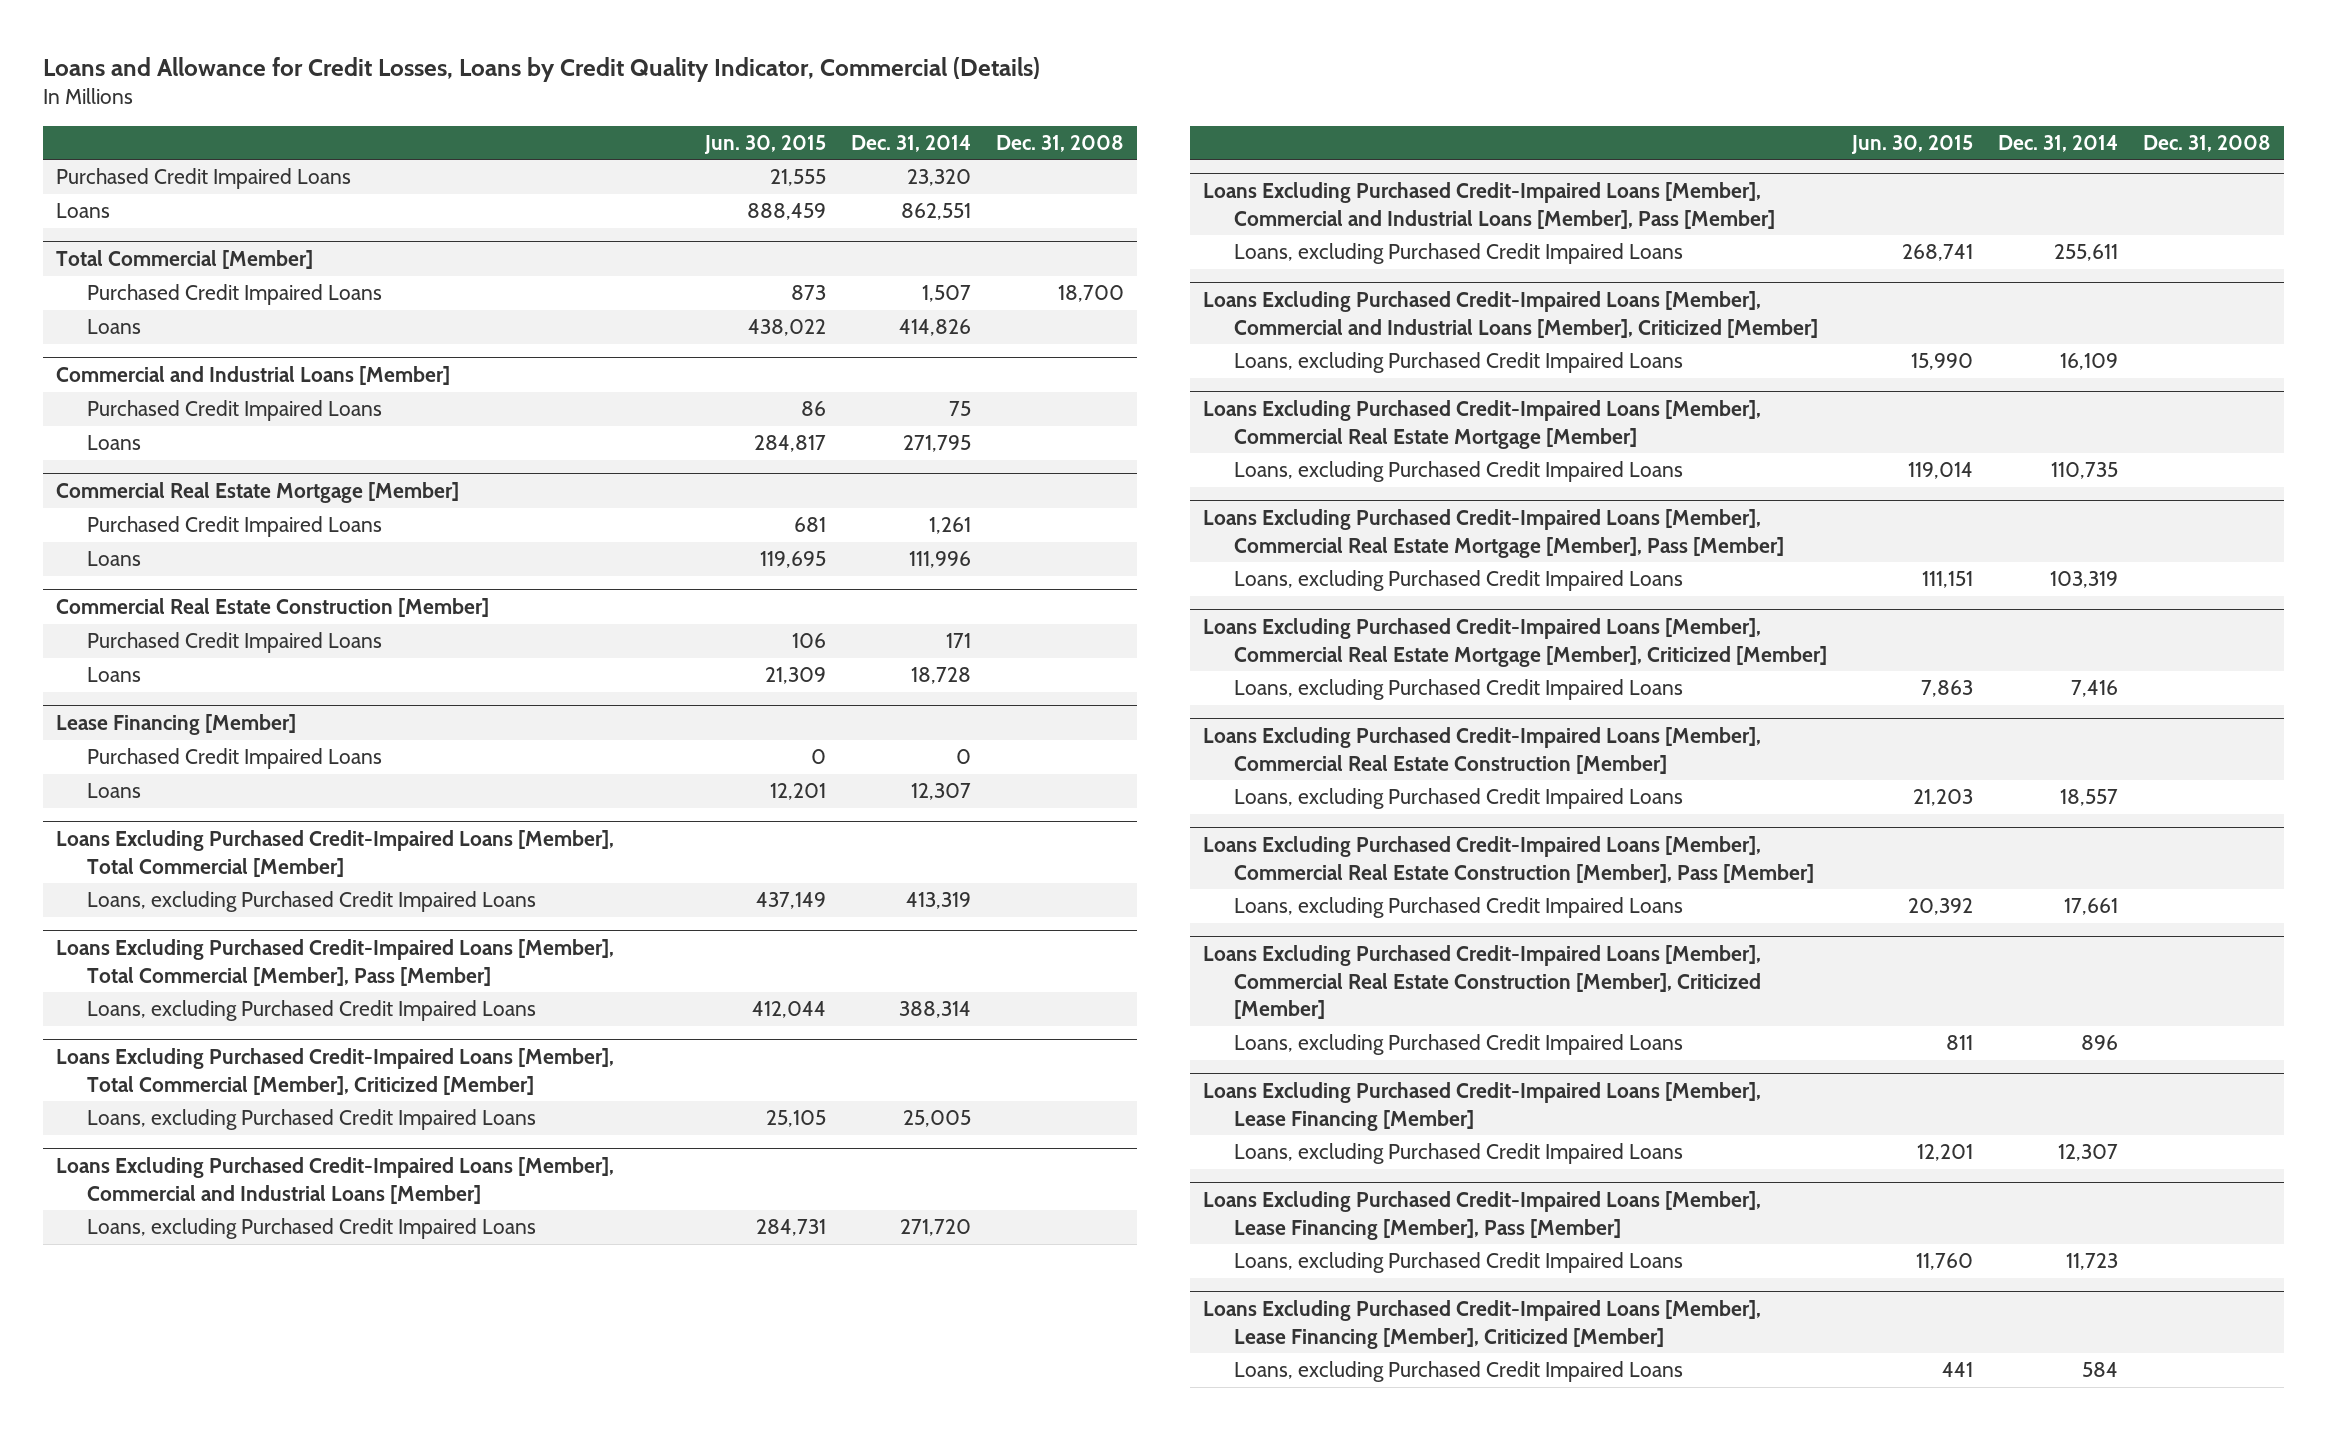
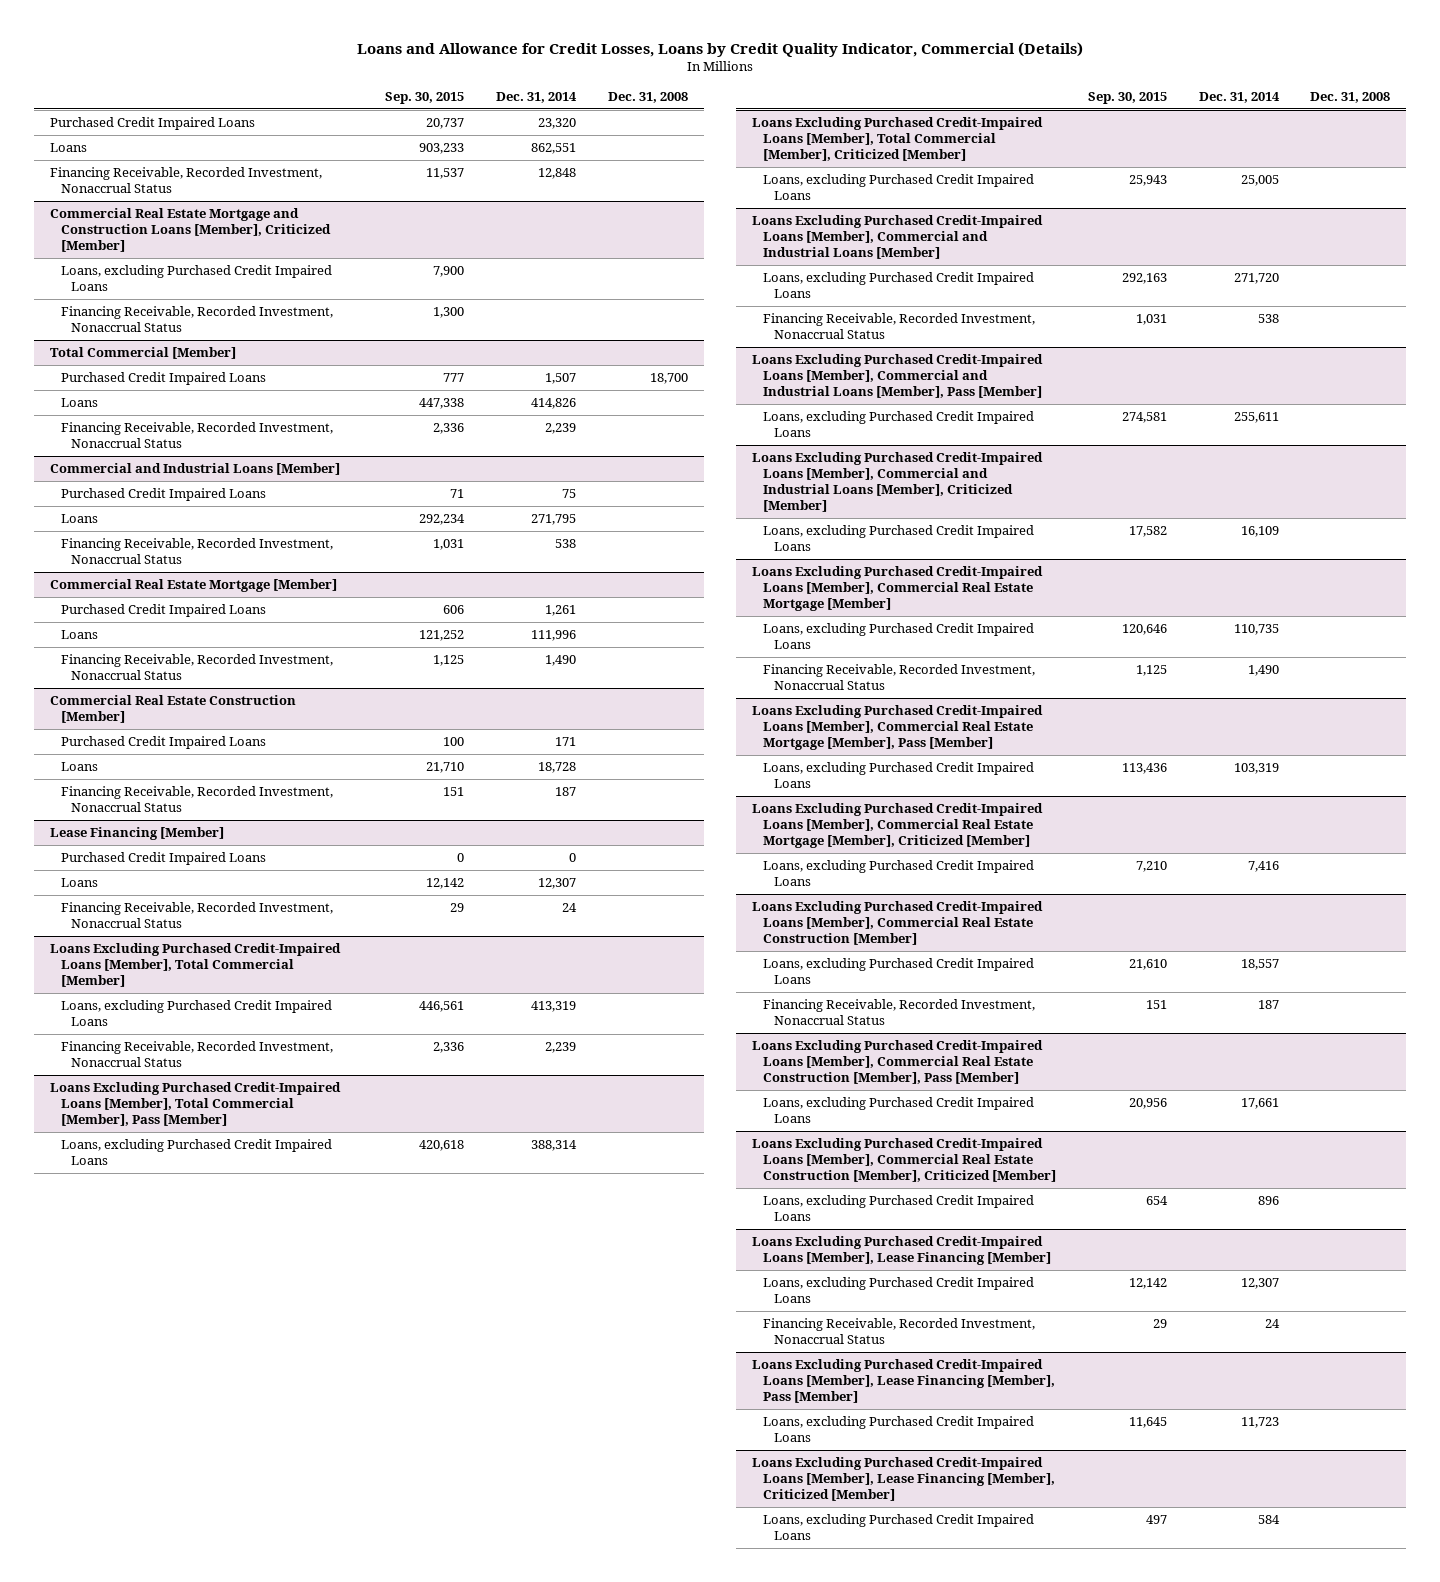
[703,134,826,154] Jun. 30, 2015 -> none
none -> [385,92,465,105] Sep. 30, 2015
none -> [49,167,322,194] Financing Receivable, Recorded Investment, Nonaccrual Status
none -> [49,208,331,253] Commercial Real Estate Mortgage and Construction Loans [Member], Criticized [Member]
none -> [60,265,332,292] Loans, excluding Purchased Credit Impaired Loans
none -> [60,306,333,333] Financing Receivable, Recorded Investment, Nonaccrual Status
none -> [60,422,333,449] Financing Receivable, Recorded Investment, Nonaccrual Status
none -> [60,538,333,565] Financing Receivable, Recorded Investment, Nonaccrual Status
none -> [60,654,333,681] Financing Receivable, Recorded Investment, Nonaccrual Status
none -> [60,786,333,813] Financing Receivable, Recorded Investment, Nonaccrual Status
none -> [60,902,333,929] Financing Receivable, Recorded Investment, Nonaccrual Status
none -> [60,1041,333,1068] Financing Receivable, Recorded Investment, Nonaccrual Status
none -> [762,313,1035,340] Financing Receivable, Recorded Investment, Nonaccrual Status
none -> [762,664,1035,691] Financing Receivable, Recorded Investment, Nonaccrual Status
none -> [762,999,1035,1026] Financing Receivable, Recorded Investment, Nonaccrual Status
none -> [762,1318,1035,1345] Financing Receivable, Recorded Investment, Nonaccrual Status

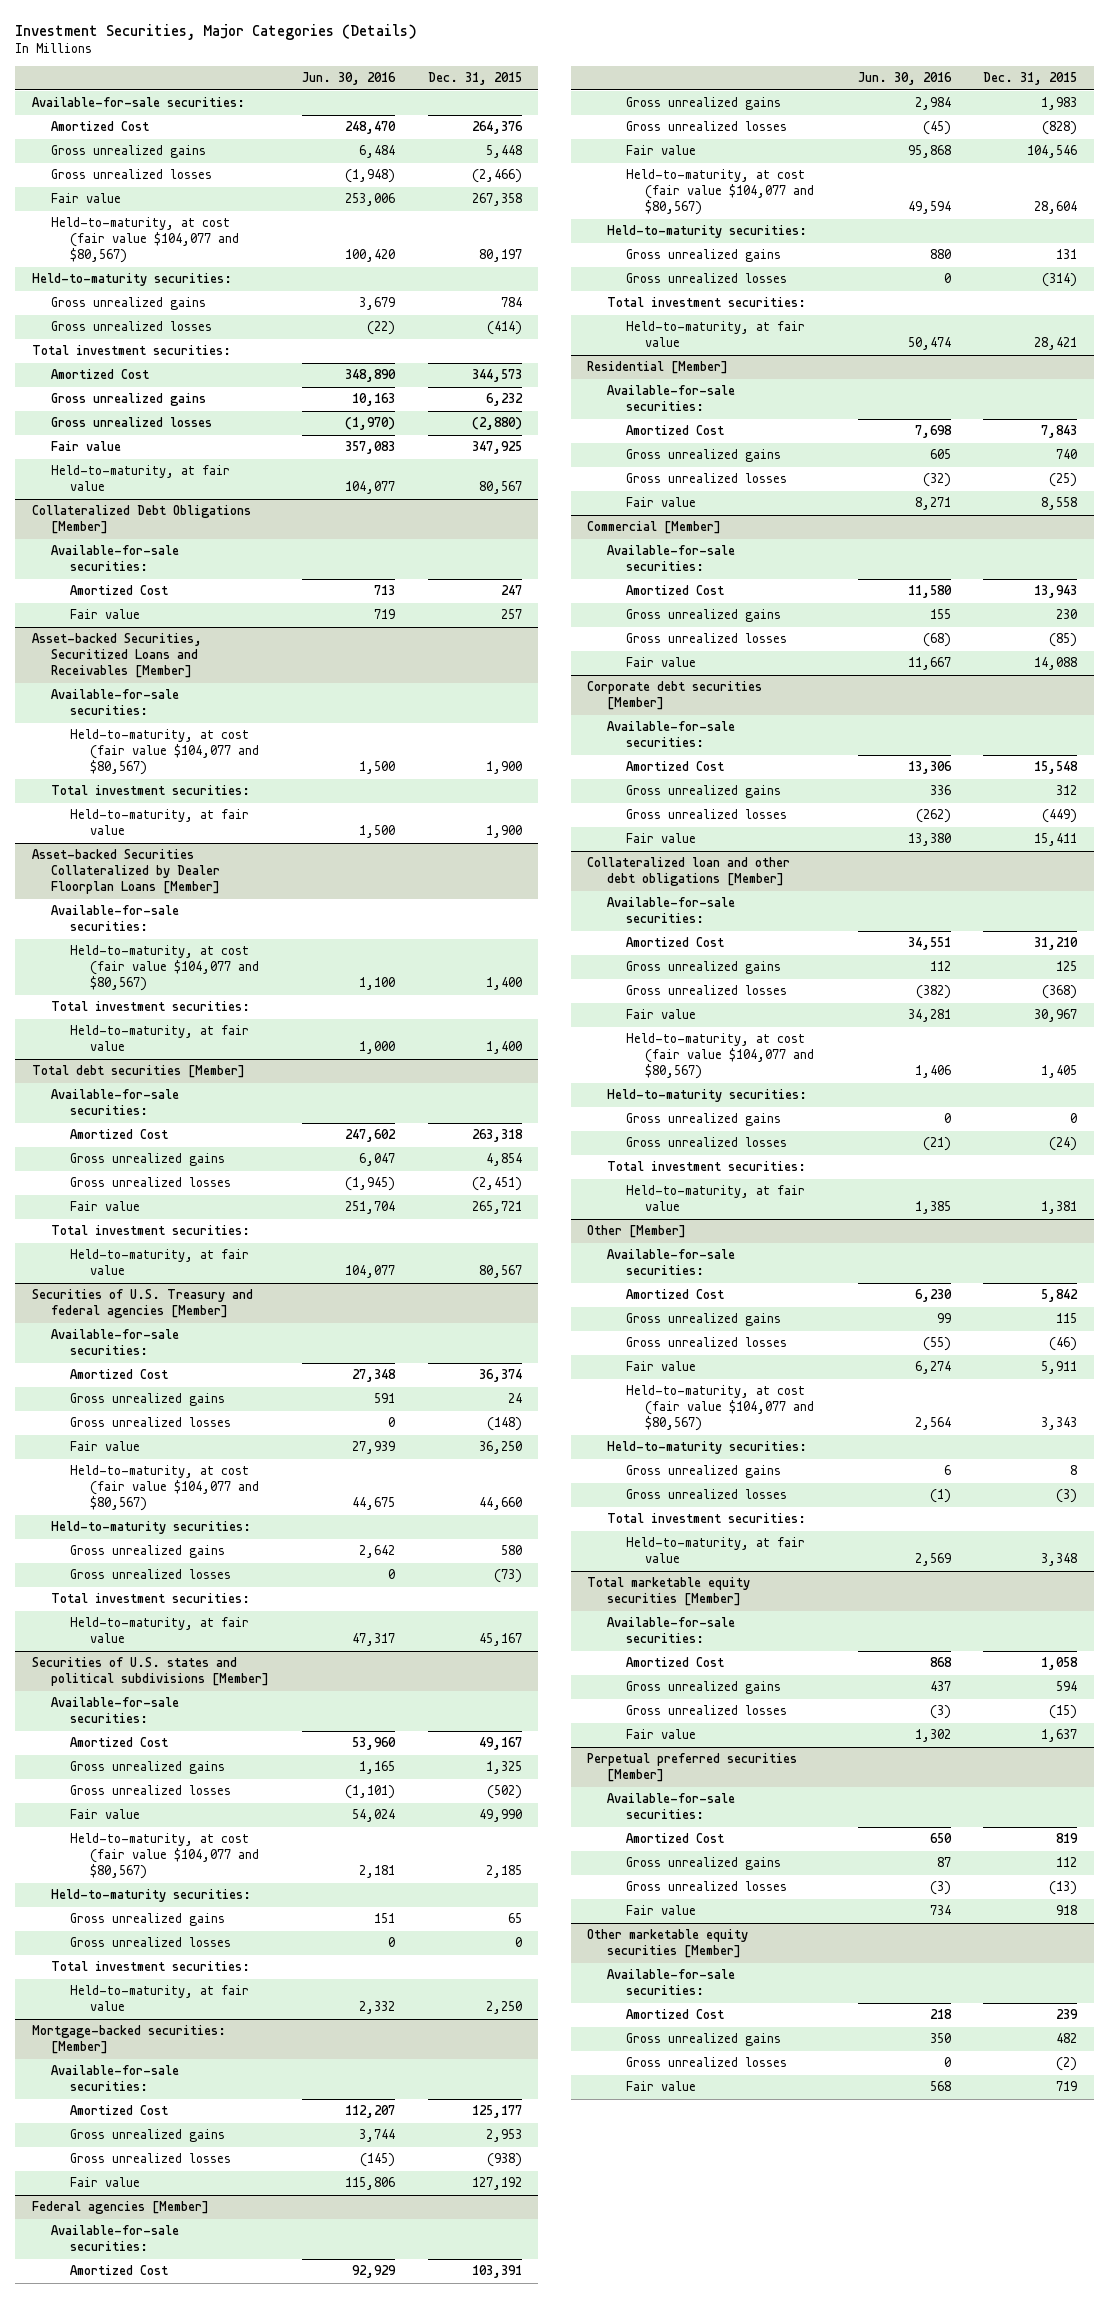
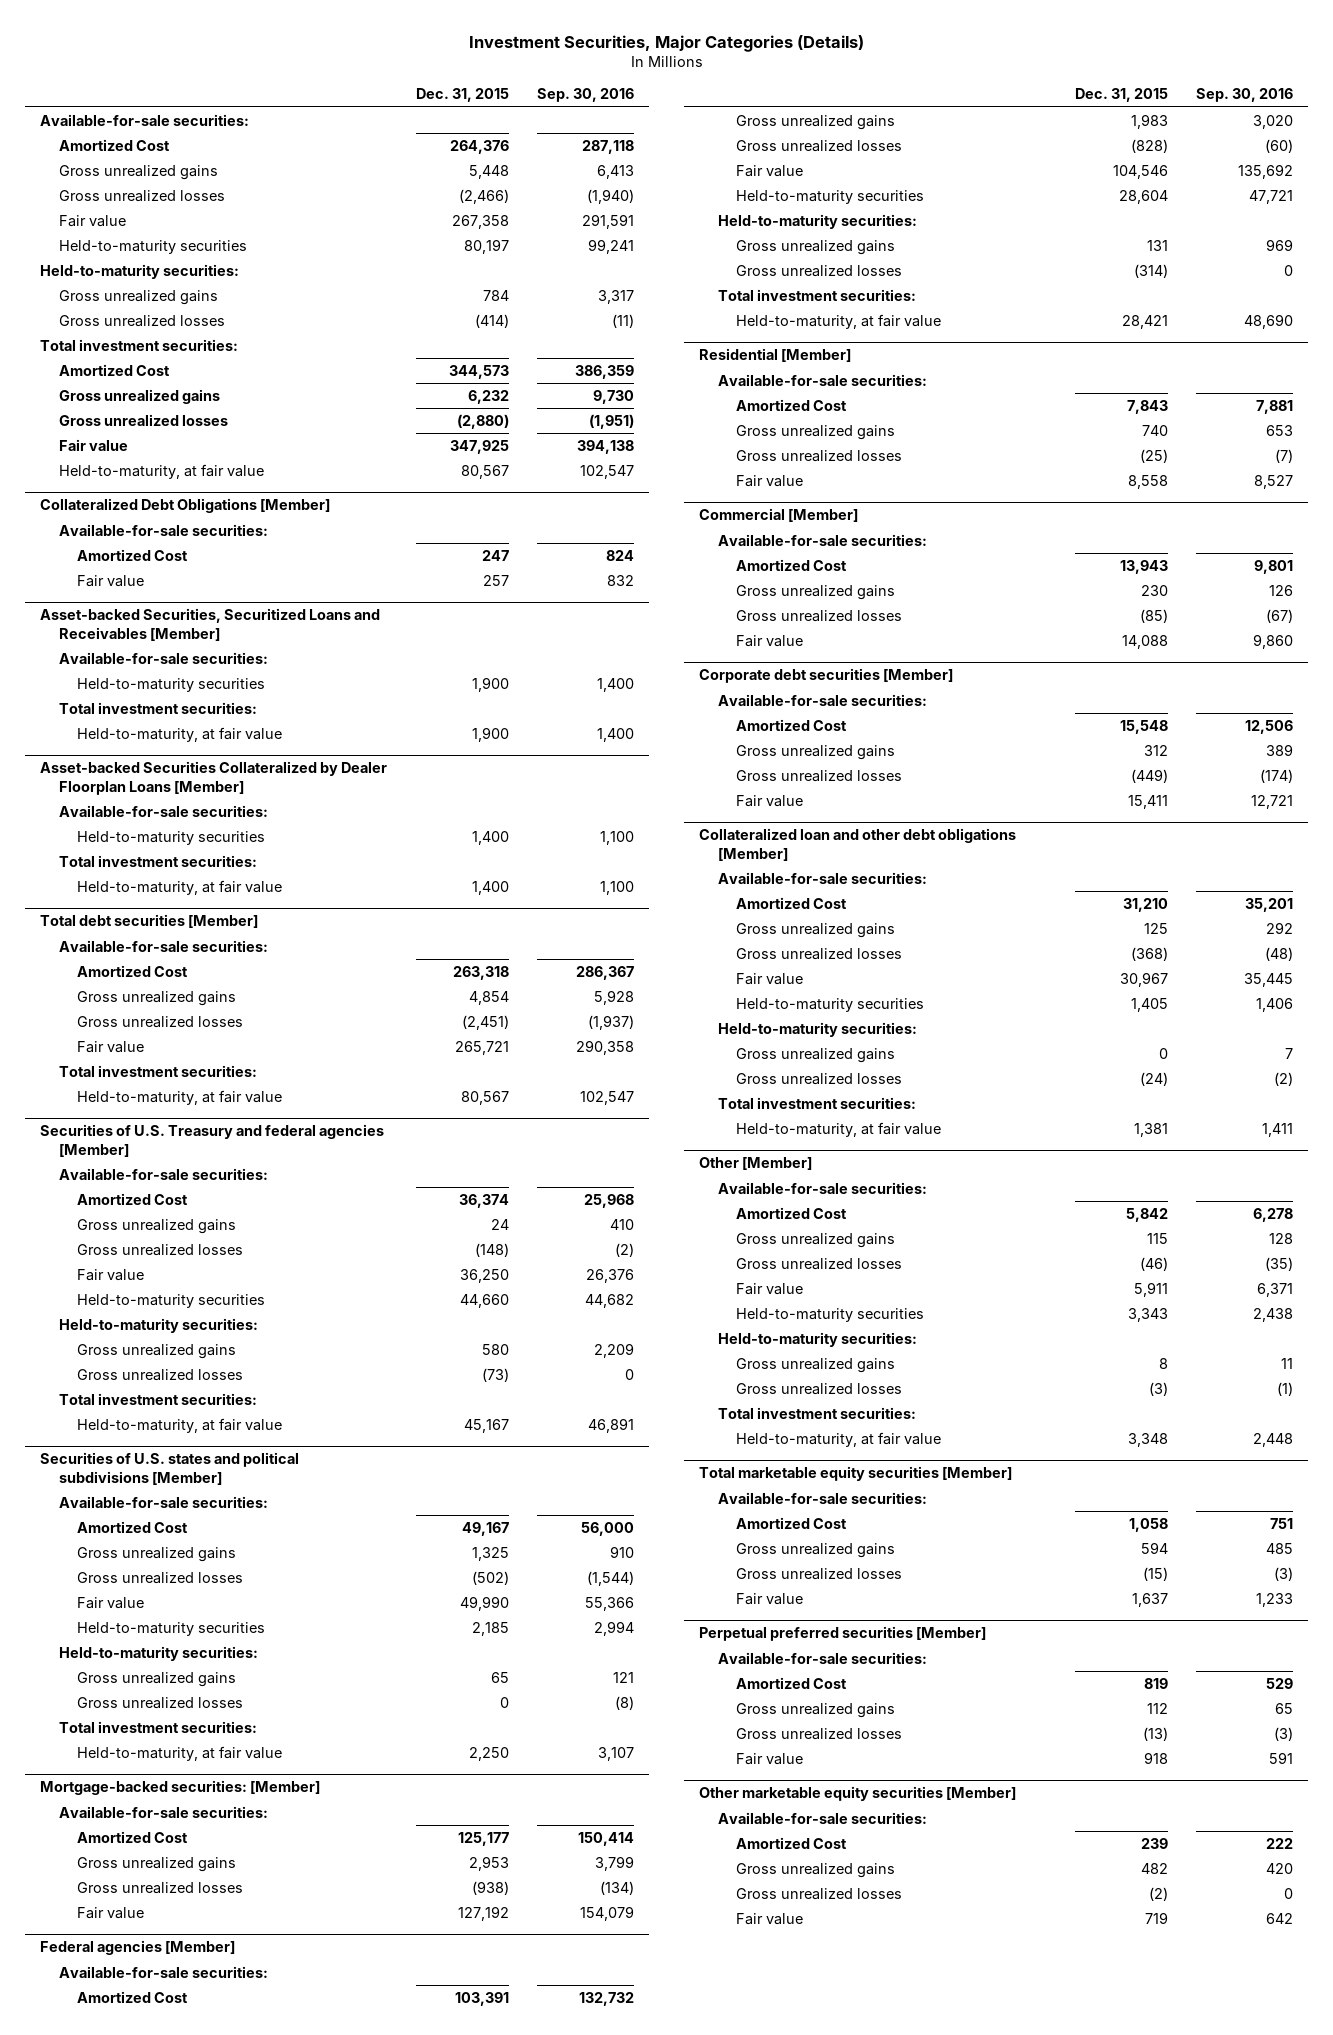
[302,72,397,86] Jun. 30, 2016 -> none
none -> [537,88,635,103] Sep. 30, 2016
[51,217,240,264] Held-to-maturity, at cost (fair value $104,077 and $80,567) -> [58,239,247,254] Held-to-maturity securities
[70,729,259,776] Held-to-maturity, at cost (fair value $104,077 and $80,567) -> [77,677,266,692] Held-to-maturity securities
[70,945,259,992] Held-to-maturity, at cost (fair value $104,077 and $80,567) -> [77,830,266,845] Held-to-maturity securities
[70,1465,259,1512] Held-to-maturity, at cost (fair value $104,077 and $80,567) -> [77,1293,266,1308] Held-to-maturity securities
[70,1833,259,1880] Held-to-maturity, at cost (fair value $104,077 and $80,567) -> [77,1621,266,1636] Held-to-maturity securities
[625,169,815,216] Held-to-maturity, at cost (fair value $104,077 and $80,567) -> [736,189,925,204] Held-to-maturity securities
[625,1033,815,1080] Held-to-maturity, at cost (fair value $104,077 and $80,567) -> [736,997,925,1012] Held-to-maturity securities
[625,1385,815,1432] Held-to-maturity, at cost (fair value $104,077 and $80,567) -> [736,1307,925,1322] Held-to-maturity securities

